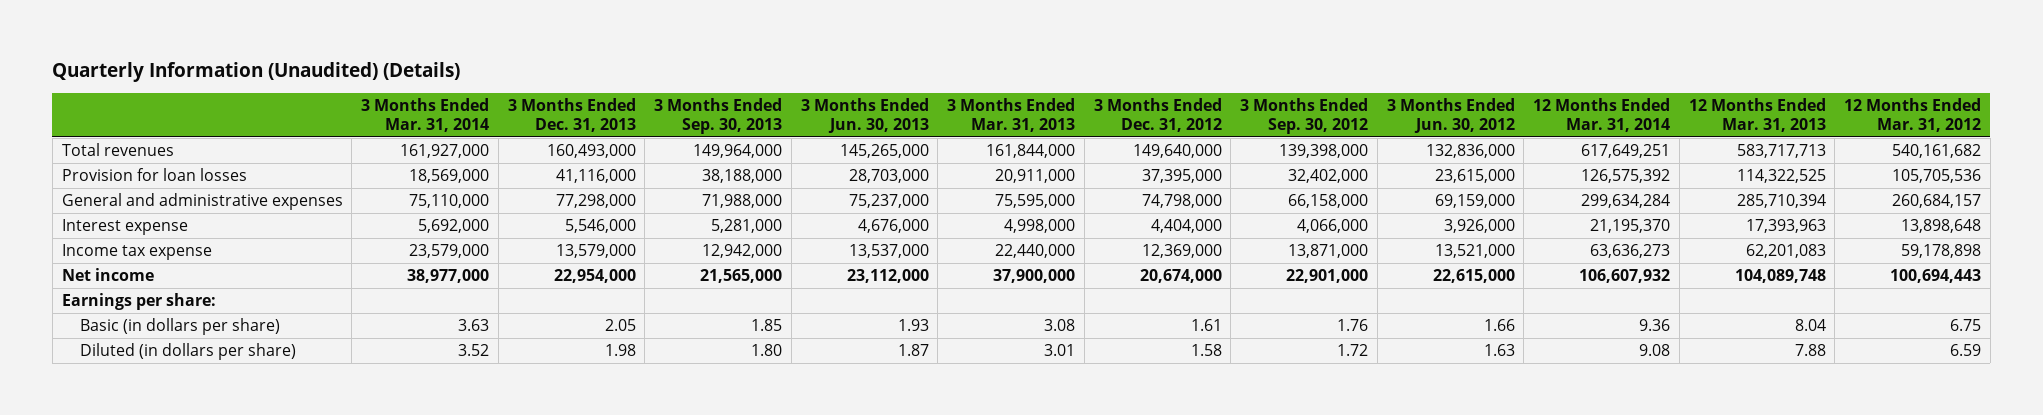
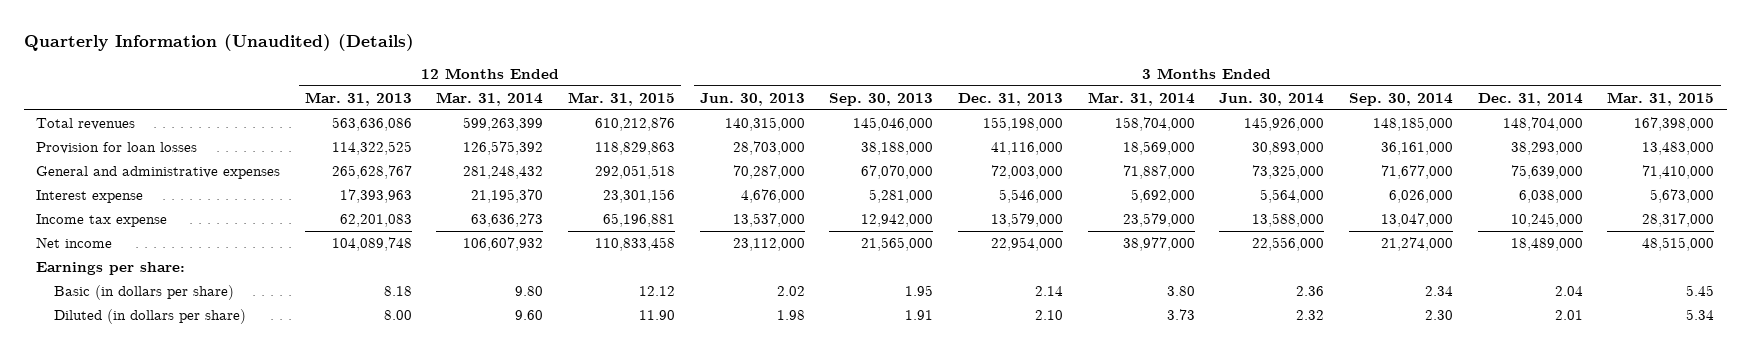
[947,98,1076,133] 3 Months Ended Mar. 31, 2013 -> none
[1093,98,1222,133] 3 Months Ended Dec. 31, 2012 -> none
[1240,98,1369,135] 3 Months Ended Sep. 30, 2012 -> none
[1386,98,1515,134] 3 Months Ended Jun. 30, 2012 -> none
[1844,98,1982,133] 12 Months Ended Mar. 31, 2012 -> none
none -> [568,91,676,106] Mar. 31, 2015
none -> [1219,92,1325,106] Jun. 30, 2014
none -> [1349,92,1454,106] Sep. 30, 2014
none -> [1477,92,1583,106] Dec. 31, 2014
none -> [1607,91,1715,106] Mar. 31, 2015
[400,144,490,159] 161,927,000 -> [1114,117,1195,132] 158,704,000
[546,144,636,159] 160,493,000 -> [983,117,1064,132] 155,198,000
[693,144,783,159] 149,964,000 -> [853,117,934,132] 145,046,000
[839,144,929,159] 145,265,000 -> [724,117,805,132] 140,315,000
[1581,144,1671,159] 617,649,251 -> [463,117,544,132] 599,263,399
[1736,144,1826,159] 583,717,713 -> [331,117,412,132] 563,636,086
[409,194,490,209] 75,110,000 -> [1122,165,1195,180] 71,887,000
[555,194,636,209] 77,298,000 -> [991,165,1064,180] 72,003,000
[702,194,783,209] 71,988,000 -> [861,165,934,180] 67,070,000
[848,194,929,209] 75,237,000 -> [732,165,805,180] 70,287,000
[1581,194,1671,209] 299,634,284 -> [463,166,544,180] 281,248,432
[1736,194,1826,209] 285,710,394 -> [331,165,412,180] 265,628,767
[458,319,490,332] 3.63 -> [1166,286,1195,297] 3.80
[604,319,636,332] 2.05 -> [1035,286,1064,297] 2.14
[751,319,783,332] 1.85 -> [905,285,934,297] 1.95
[897,319,929,332] 1.93 -> [776,286,805,297] 2.02
[1639,319,1671,332] 9.36 -> [515,286,544,297] 9.80
[1794,319,1826,332] 8.04 -> [383,286,412,297] 8.18
[458,344,490,357] 3.52 -> [1166,309,1195,321] 3.73
[604,344,636,357] 1.98 -> [1035,310,1064,321] 2.10
[751,344,783,357] 1.80 -> [905,310,934,321] 1.91
[897,344,929,357] 1.87 -> [776,310,805,321] 1.98
[1639,344,1671,357] 9.08 -> [515,310,544,321] 9.60
[1794,344,1826,357] 7.88 -> [383,310,412,321] 8.00

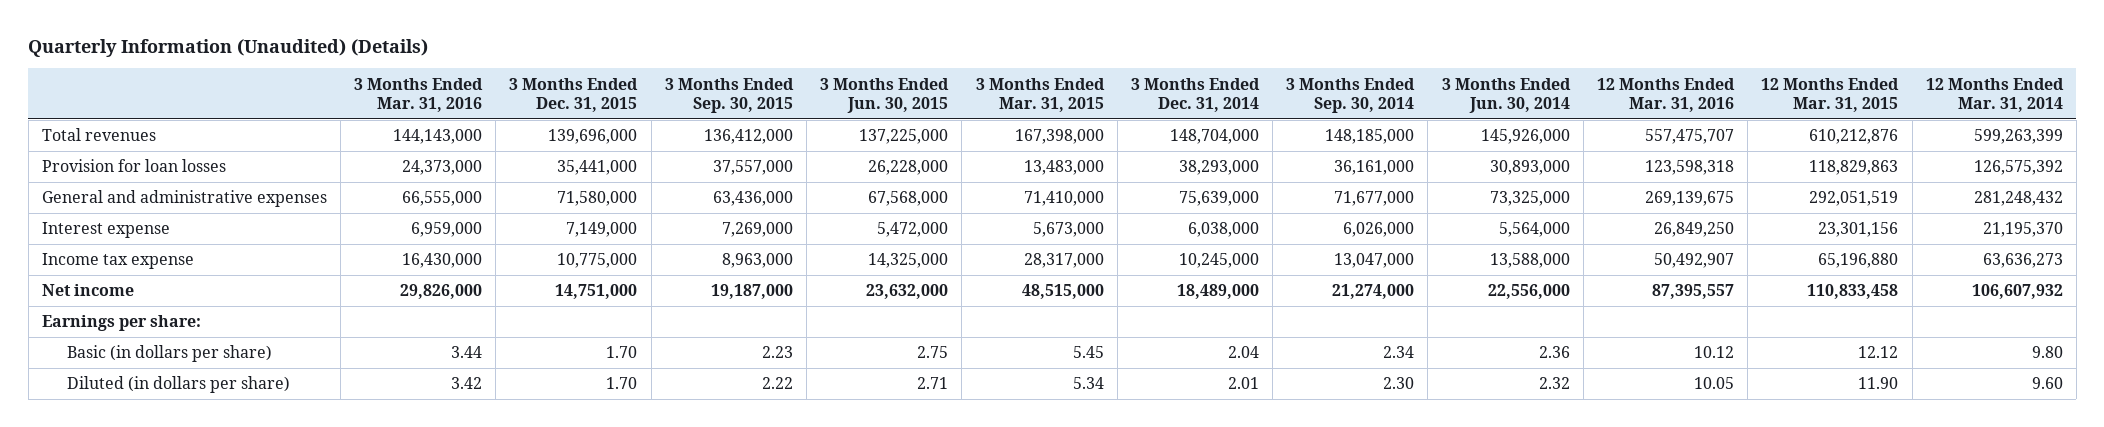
[304,91,412,106] Mar. 31, 2013 -> none
[699,92,805,106] Jun. 30, 2013 -> none
[829,92,934,106] Sep. 30, 2013 -> none
[958,92,1064,106] Dec. 31, 2013 -> none
[1087,91,1195,106] Mar. 31, 2014 -> none
none -> [354,77,484,112] 3 Months Ended Mar. 31, 2016
none -> [509,77,639,112] 3 Months Ended Dec. 31, 2015
none -> [664,77,794,113] 3 Months Ended Sep. 30, 2015
none -> [820,77,950,113] 3 Months Ended Jun. 30, 2015
none -> [1596,77,1735,112] 12 Months Ended Mar. 31, 2016
[595,165,676,180] 292,051,518 -> [1809,191,1899,207] 292,051,519
[603,213,676,228] 65,196,881 -> [1818,253,1899,269] 65,196,880

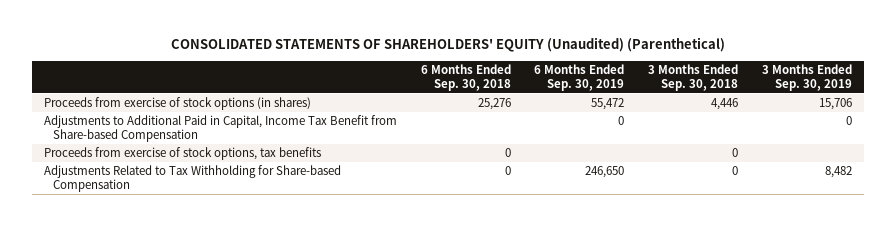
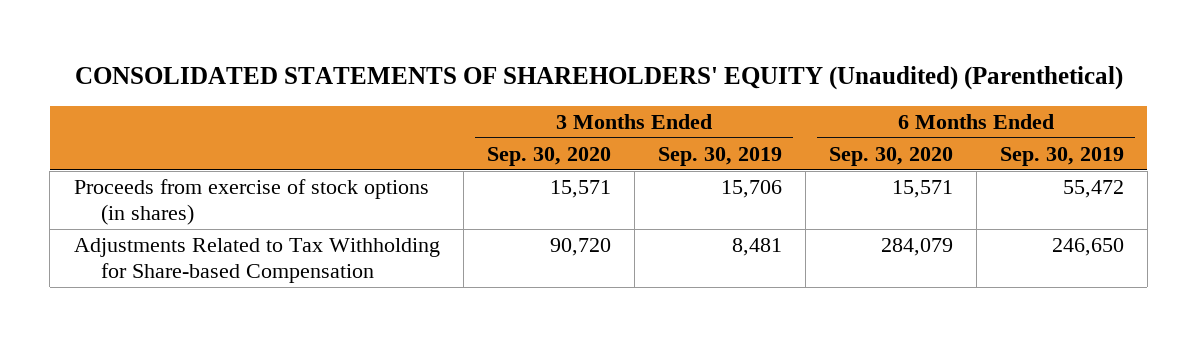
[420,63,511,92] 6 Months Ended Sep. 30, 2018 -> none
[648,63,739,92] 3 Months Ended Sep. 30, 2018 -> none
none -> [486,146,611,166] Sep. 30, 2020
none -> [828,146,953,166] Sep. 30, 2020
[43,114,397,143] Adjustments to Additional Paid in Capital, Income Tax Benefit from Share-based Compensation -> none
[43,146,321,160] Proceeds from exercise of stock options, tax benefits -> none
[825,165,853,178] 8,482 -> [731,238,782,257] 8,481

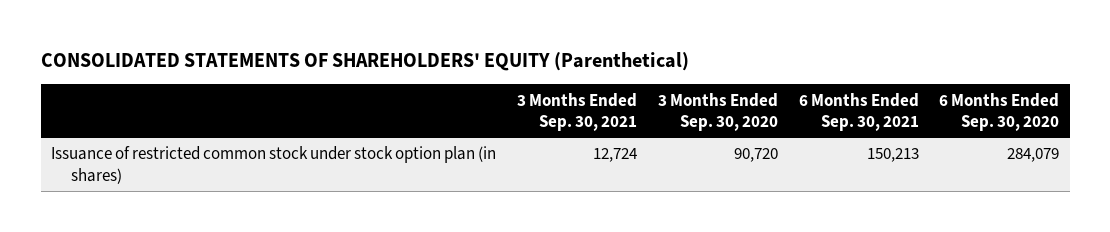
[74,65,1123,90] CONSOLIDATED STATEMENTS OF SHAREHOLDERS' EQUITY (Unaudited) (Parenthetical) -> [40,52,689,72] CONSOLIDATED STATEMENTS OF SHAREHOLDERS' EQUITY (Parenthetical)
[657,146,782,166] Sep. 30, 2019 -> none
[999,146,1124,166] Sep. 30, 2019 -> none
none -> [516,92,637,132] 3 Months Ended Sep. 30, 2021
none -> [798,92,919,132] 6 Months Ended Sep. 30, 2021
[73,179,429,226] Proceeds from exercise of stock options (in shares) -> none
[73,238,440,284] Adjustments Related to Tax Withholding for Share-based Compensation -> [50,146,496,184] Issuance of restricted common stock under stock option plan (in shares)

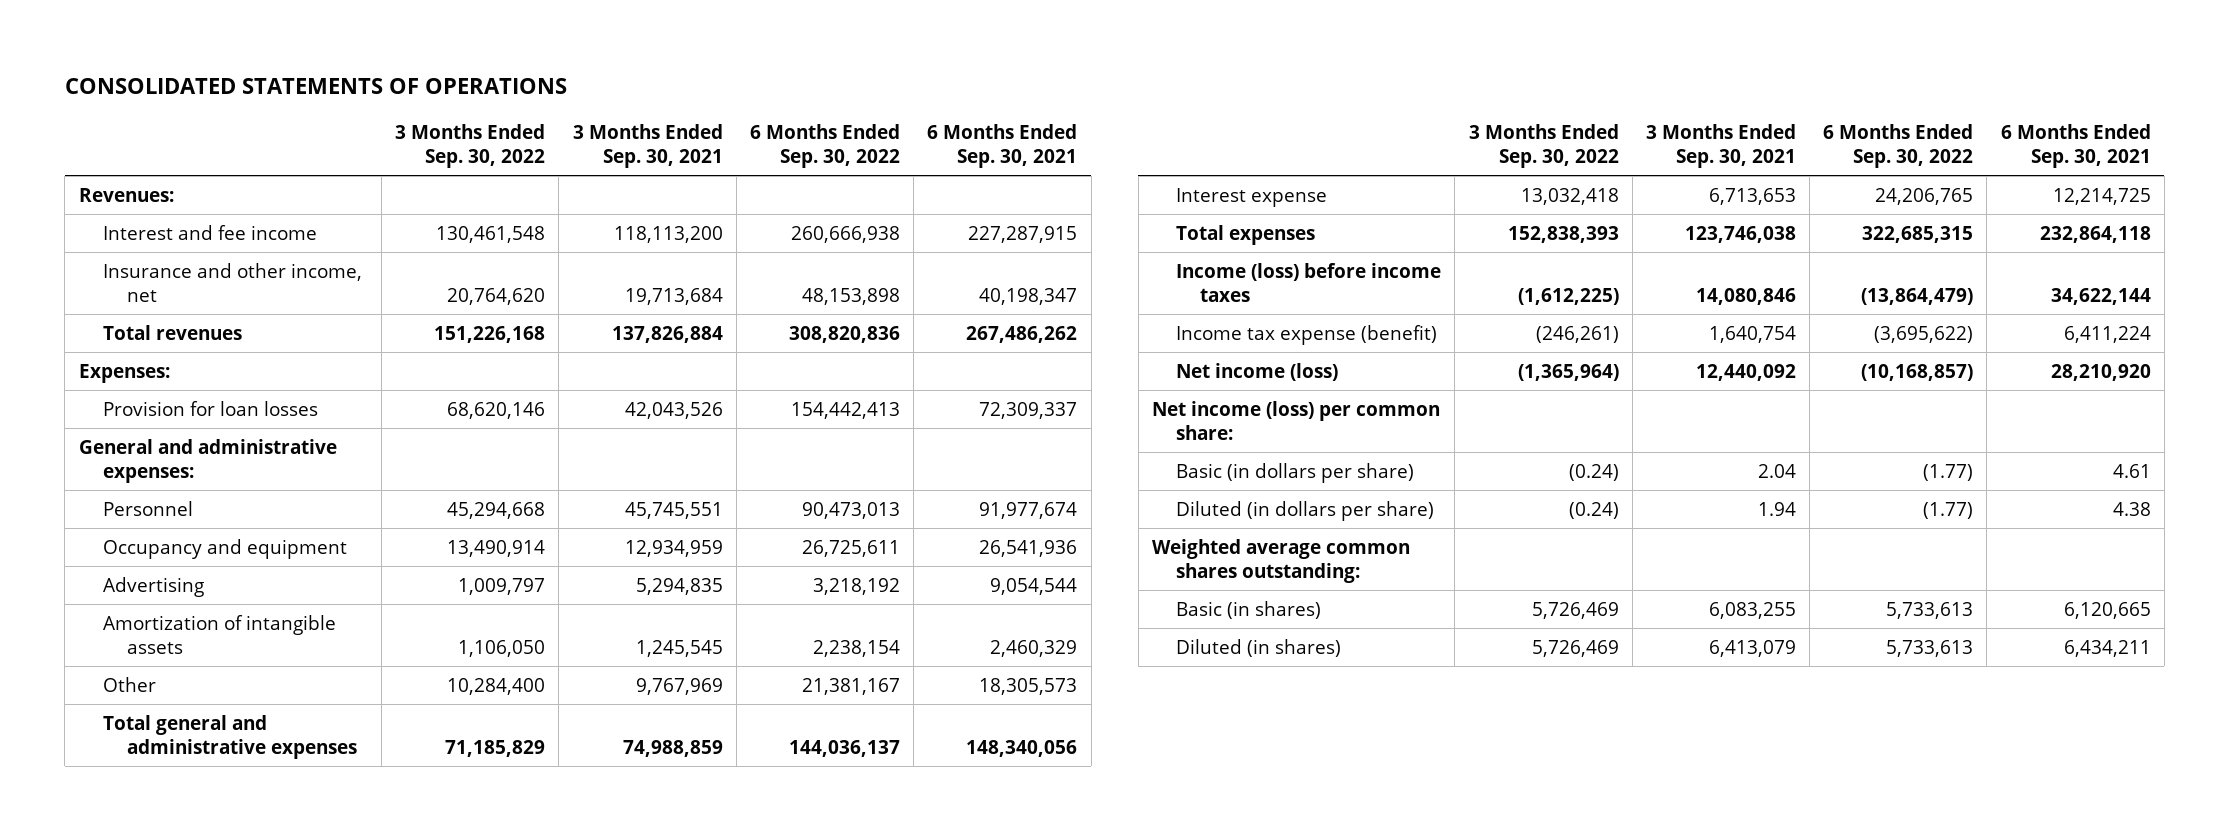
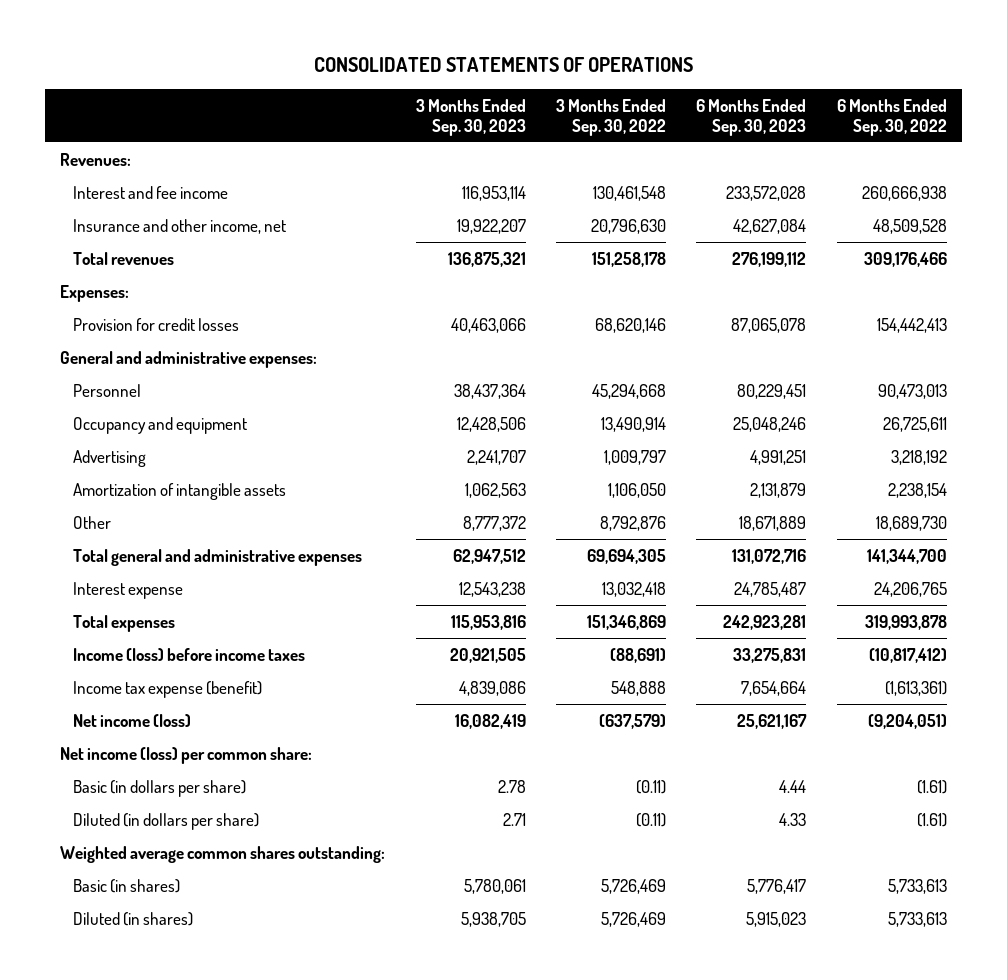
[572,123,723,168] 3 Months Ended Sep. 30, 2021 -> none
[927,123,1078,168] 6 Months Ended Sep. 30, 2021 -> none
none -> [415,98,526,136] 3 Months Ended Sep. 30, 2023
none -> [696,98,807,136] 6 Months Ended Sep. 30, 2023
[447,287,546,305] 20,764,620 -> [590,218,666,234] 20,796,630
[801,287,900,305] 48,153,898 -> [872,218,947,234] 48,509,528
[434,325,546,343] 151,226,168 -> [591,251,666,267] 151,258,178
[788,325,900,343] 308,820,836 -> [863,251,947,267] 309,176,466
[102,400,318,416] Provision for loan losses -> [72,317,239,331] Provision for credit losses
[447,677,546,695] 10,284,400 -> [599,515,666,531] 8,792,876
[801,677,900,695] 21,381,167 -> [875,515,947,531] 18,689,730
[445,739,546,757] 71,185,829 -> [586,548,666,564] 69,694,305
[788,739,900,757] 144,036,137 -> [866,548,947,564] 141,344,700
[1507,225,1619,243] 152,838,393 -> [586,614,666,630] 151,346,869
[1862,225,1974,243] 322,685,315 -> [864,614,947,630] 319,993,878
[1517,287,1619,305] (1,612,225) -> [609,647,666,663] (88,691)
[1861,287,1974,305] (13,864,479) -> [868,647,947,663] (10,817,412)
[1535,325,1619,343] (246,261) -> [610,680,666,696] 548,888
[1874,325,1974,343] (3,695,622) -> [884,680,947,696] (1,613,361)
[1517,363,1619,381] (1,365,964) -> [598,713,666,729] (637,579)
[1861,363,1974,381] (10,168,857) -> [867,713,947,729] (9,204,051)
[1568,463,1619,481] (0.24) -> [635,779,666,794] (0.11)
[1923,463,1974,481] (1.77) -> [916,779,947,794] (1.61)
[1568,501,1619,519] (0.24) -> [635,812,666,827] (0.11)
[1923,501,1974,519] (1.77) -> [916,812,947,827] (1.61)

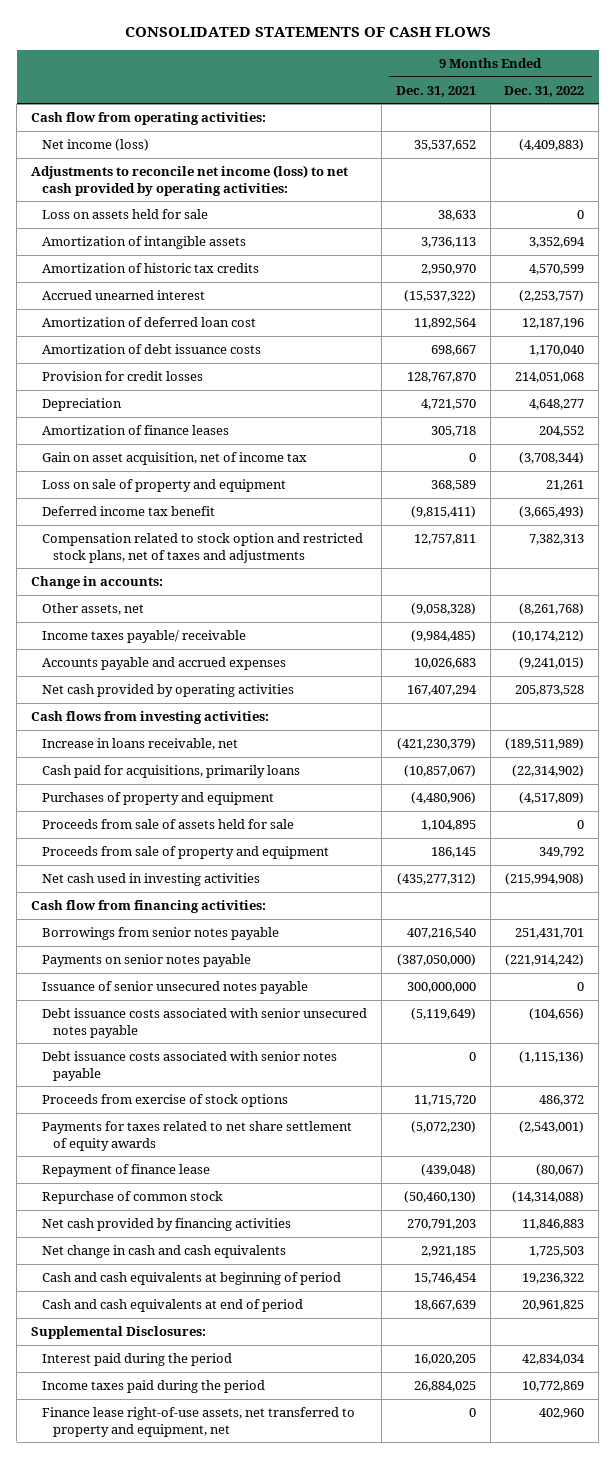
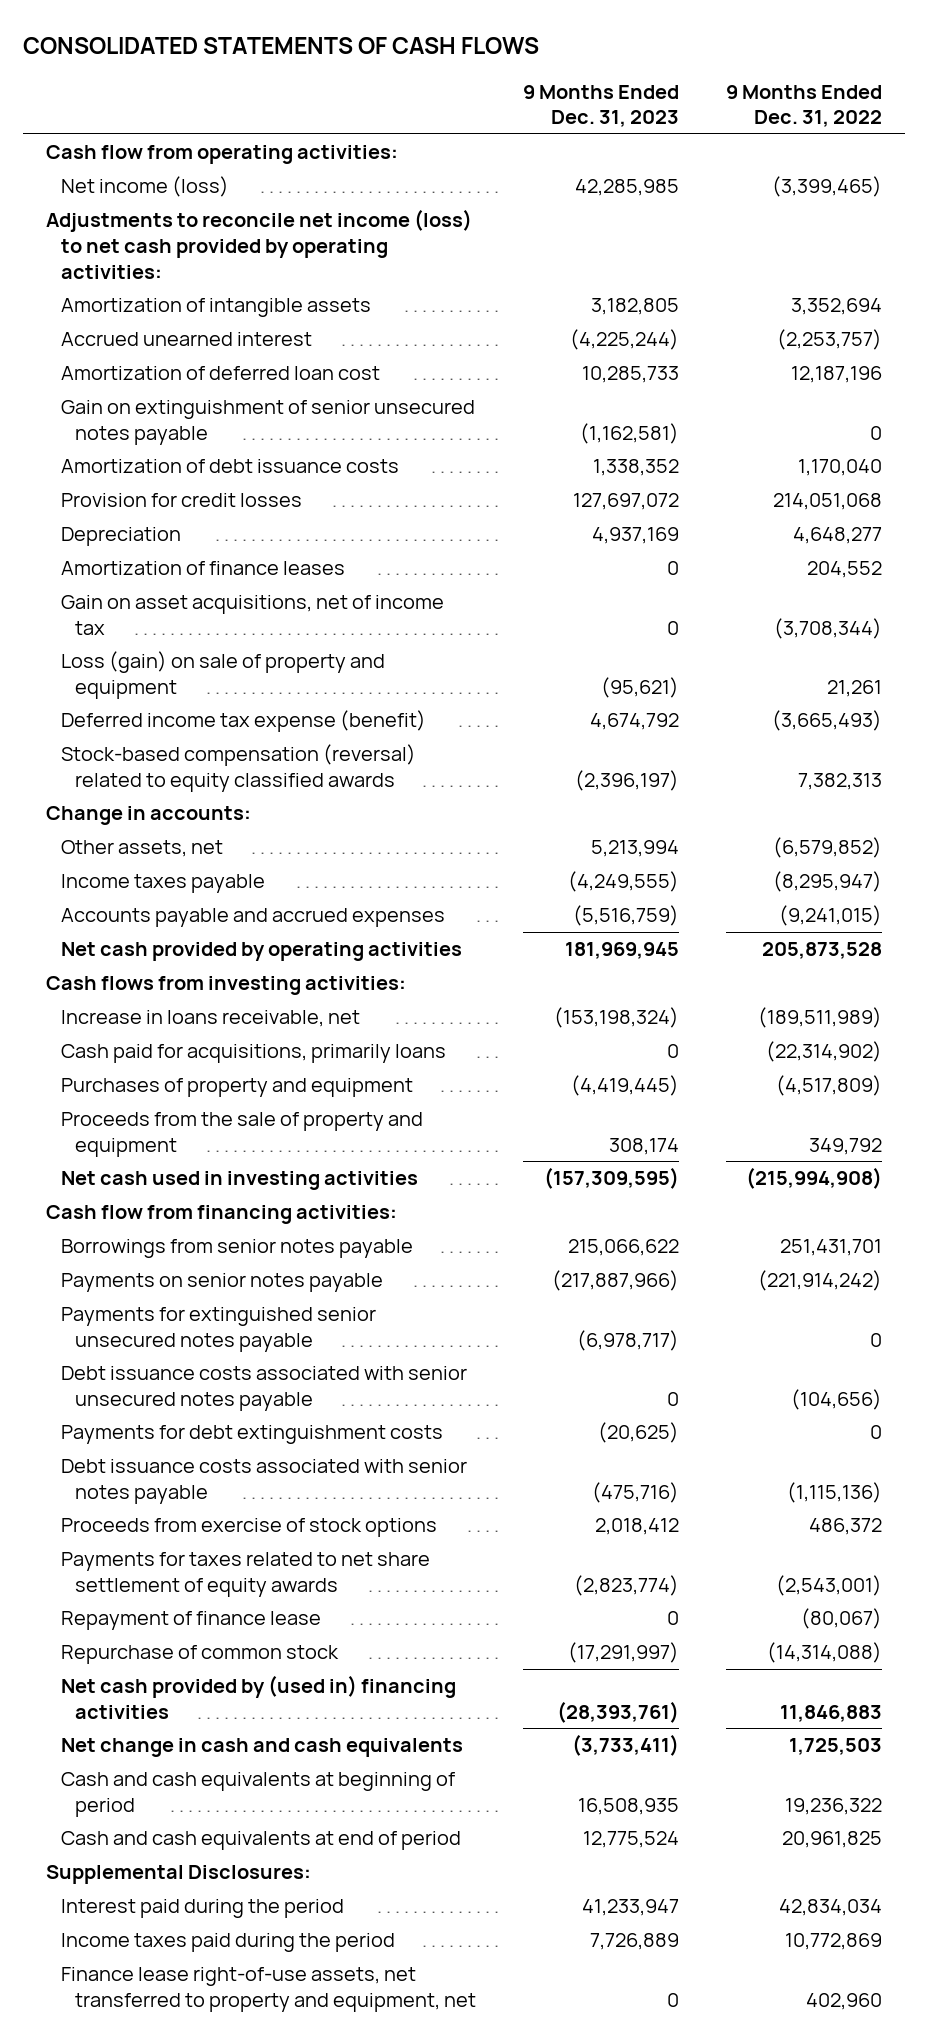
[395,85,476,97] Dec. 31, 2021 -> none
none -> [522,84,679,128] 9 Months Ended Dec. 31, 2023
[519,139,585,152] (4,409,883) -> [771,176,882,198] (3,399,465)
[42,209,209,220] Loss on assets held for sale -> none
[42,263,260,274] Amortization of historic tax credits -> none
none -> [60,400,475,445] Gain on extinguishment of senior unsecured notes payable
[42,452,308,466] Gain on asset acquisition, net of income tax -> [60,595,444,635] Gain on asset acquisitions, net of income tax
[42,479,287,493] Loss on sale of property and equipment -> [60,651,385,699] Loss (gain) on sale of property and equipment
[42,506,216,517] Deferred income tax benefit -> [60,710,426,733] Deferred income tax expense (benefit)
[42,533,364,563] Compensation related to stock option and restricted stock plans, net of taxes and adjustments -> [60,744,416,792] Stock-based compensation (reversal) related to equity classified awards
[519,603,585,616] (8,261,768) -> [772,837,882,859] (6,579,852)
[42,630,247,644] Income taxes payable/ receivable -> [60,874,265,894] Income taxes payable
[512,630,585,643] (10,174,212) -> [772,871,882,893] (8,295,947)
[42,819,295,830] Proceeds from sale of assets held for sale -> none
[42,846,330,860] Proceeds from sale of property and equipment -> [60,1112,423,1157] Proceeds from the sale of property and equipment
[42,981,309,995] Issuance of senior unsecured notes payable -> none
none -> [60,1307,376,1352] Payments for extinguished senior unsecured notes payable
none -> [60,1425,443,1445] Payments for debt extinguishment costs
[42,1218,292,1232] Net cash provided by financing activities -> [60,1675,456,1719] Net cash provided by (used in) financing activities

